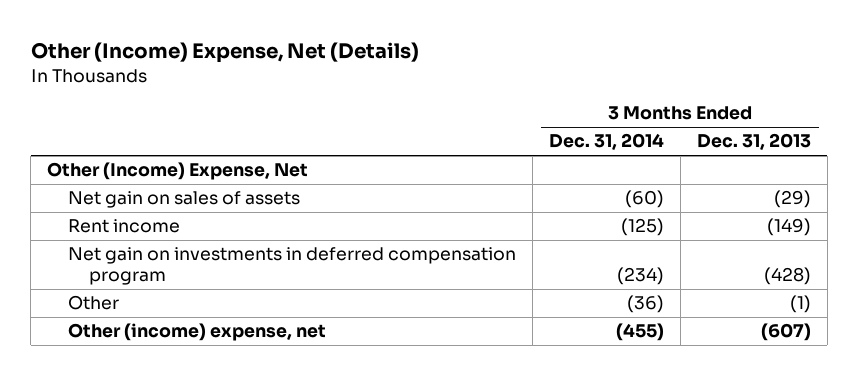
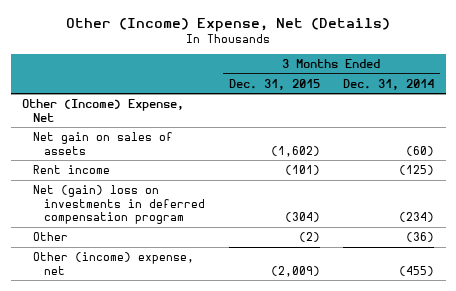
[696,133,811,151] Dec. 31, 2013 -> none
none -> [228,78,320,90] Dec. 31, 2015
[68,247,517,286] Net gain on investments in deferred compensation program -> [33,185,206,225] Net (gain) loss on investments in deferred compensation program

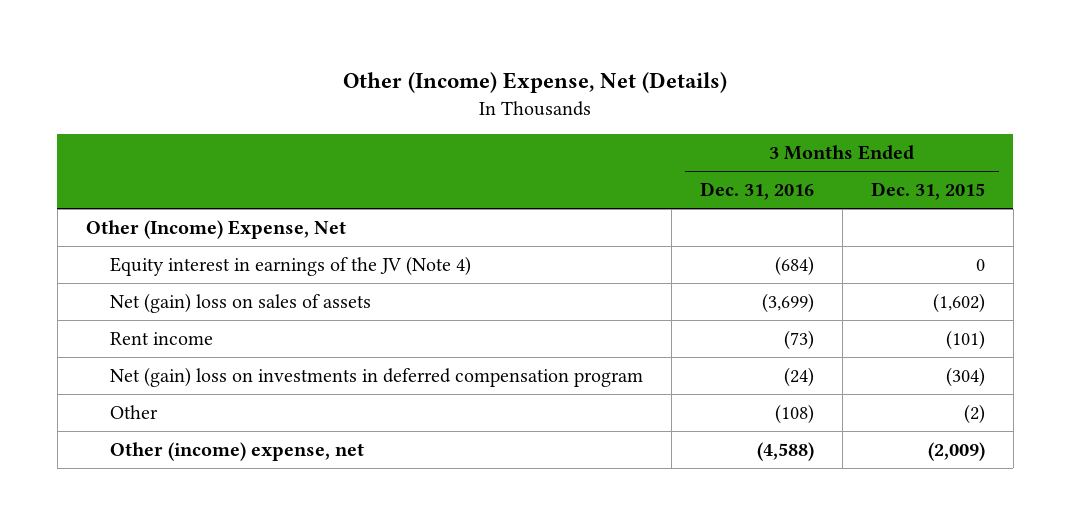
[342,78,434,90] Dec. 31, 2014 -> none
none -> [699,182,814,201] Dec. 31, 2016
none -> [109,255,471,276] Equity interest in earnings of the JV (Note 4)
[33,132,174,155] Net gain on sales of assets -> [109,292,371,313] Net (gain) loss on sales of assets

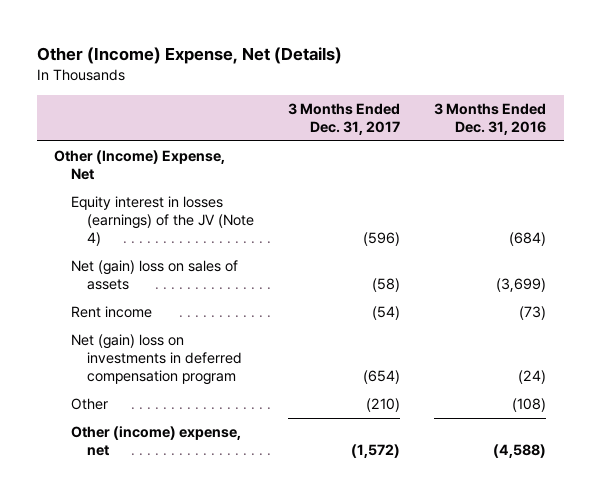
[870,182,985,201] Dec. 31, 2015 -> none
none -> [288,102,401,136] 3 Months Ended Dec. 31, 2017
[109,255,471,276] Equity interest in earnings of the JV (Note 4) -> [70,195,255,247] Equity interest in losses (earnings) of the JV (Note 4)

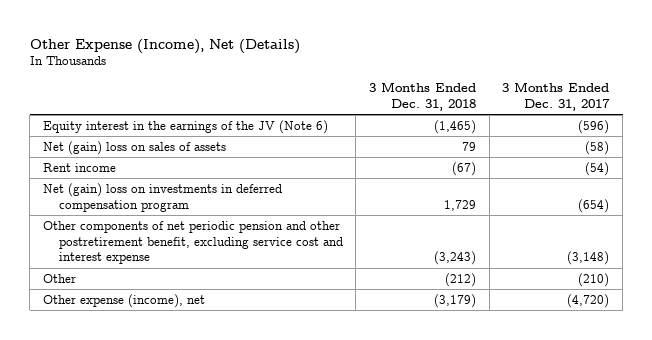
[37,47,343,65] Other (Income) Expense, Net (Details) -> [29,38,300,54] Other Expense (Income), Net (Details)
[434,102,547,136] 3 Months Ended Dec. 31, 2016 -> none
none -> [369,82,477,112] 3 Months Ended Dec. 31, 2018
[54,149,226,181] Other (Income) Expense, Net -> none
[70,195,255,247] Equity interest in losses (earnings) of the JV (Note 4) -> [42,119,328,134] Equity interest in the earnings of the JV (Note 6)
none -> [42,220,343,265] Other components of net periodic pension and other postretirement benefit, excluding service cost and interest expense
[70,425,241,457] Other (income) expense, net -> [42,293,205,308] Other expense (income), net
[351,444,401,459] (1,572) -> [567,293,610,308] (4,720)

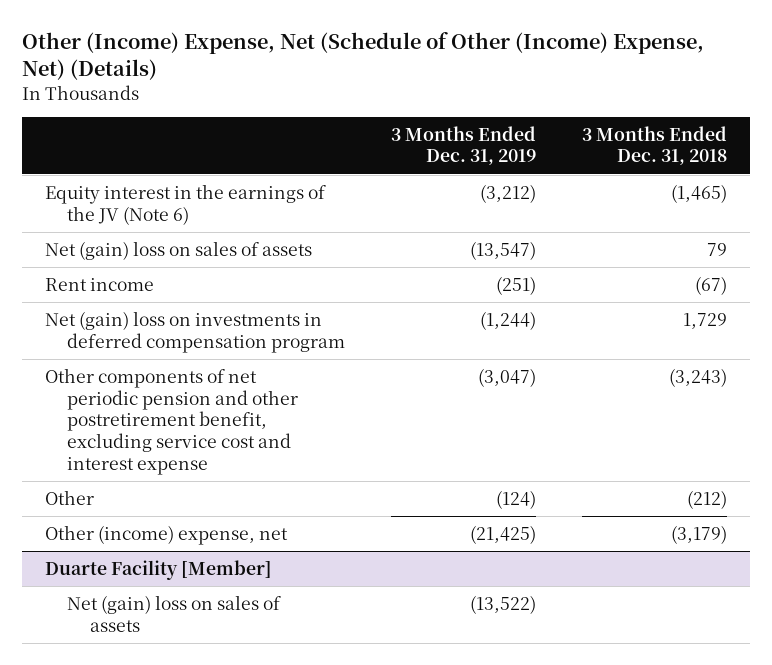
[29,38,300,54] Other Expense (Income), Net (Details) -> [21,31,704,80] Other (Income) Expense, Net (Schedule of Other (Income) Expense, Net) (Details)
[502,82,611,112] 3 Months Ended Dec. 31, 2017 -> none
none -> [391,125,537,166] 3 Months Ended Dec. 31, 2019
[42,293,205,308] Other expense (income), net -> [44,524,288,545] Other (income) expense, net
none -> [44,559,272,580] Duarte Facility [Member]
none -> [67,594,282,632] Net (gain) loss on sales of assets

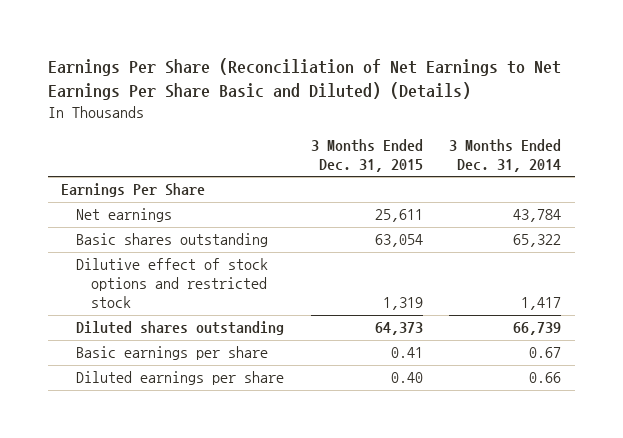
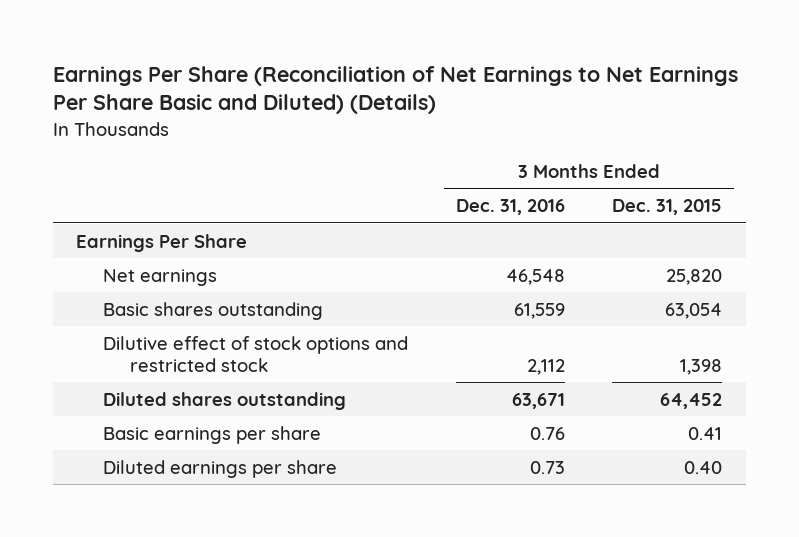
[449,138,562,172] 3 Months Ended Dec. 31, 2014 -> none
none -> [455,199,565,216] Dec. 31, 2016
[374,209,423,223] 25,611 -> [666,268,723,285] 25,820
[382,297,423,311] 1,319 -> [680,358,723,375] 1,398
[374,322,423,336] 64,373 -> [660,392,723,409] 64,452

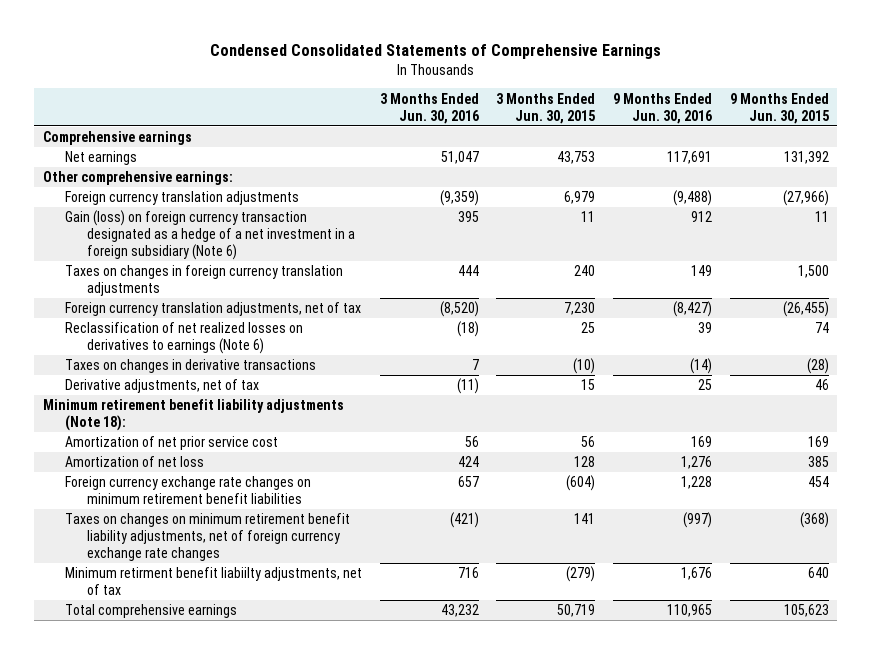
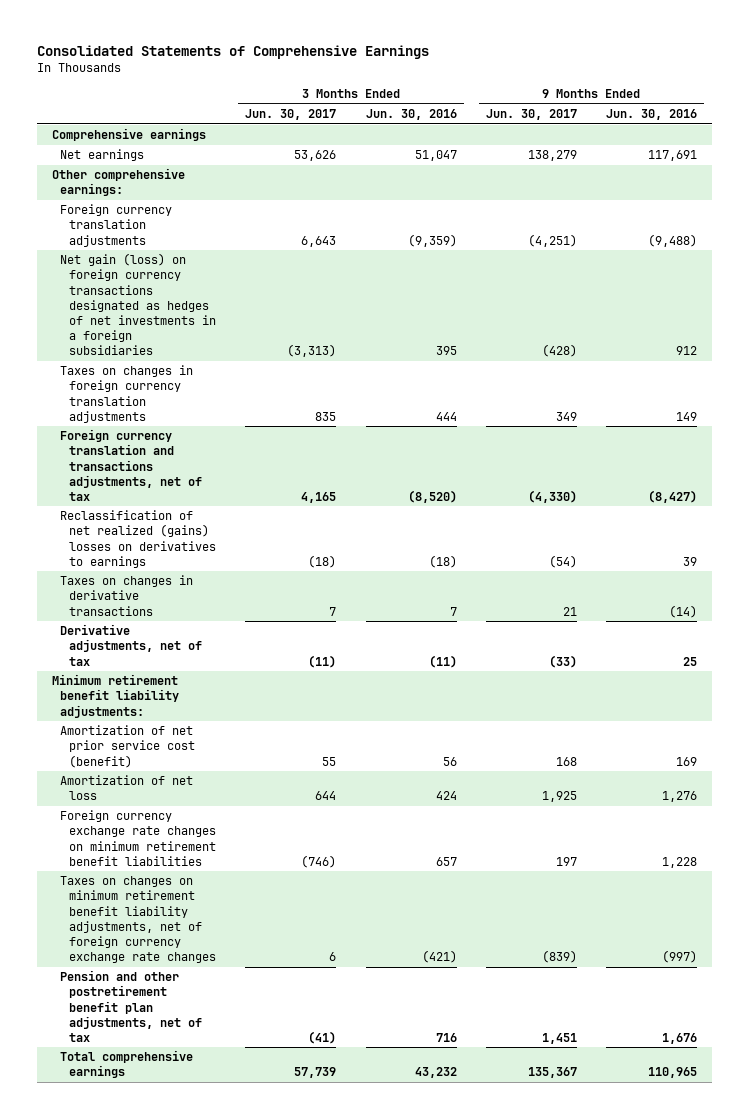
[209,43,661,59] Condensed Consolidated Statements of Comprehensive Earnings -> [37,44,430,59] Consolidated Statements of Comprehensive Earnings
[496,92,596,124] 3 Months Ended Jun. 30, 2015 -> none
[729,92,829,124] 9 Months Ended Jun. 30, 2015 -> none
none -> [245,109,337,121] Jun. 30, 2017
none -> [485,109,577,121] Jun. 30, 2017
[65,210,356,261] Gain (loss) on foreign currency transaction designated as a hedge of a net investment in a foreign subsidiary (Note 6) -> [60,253,217,356] Net gain (loss) on foreign currency transactions designated as hedges of net investments in a foreign subsidiaries
[65,302,362,317] Foreign currency translation adjustments, net of tax -> [60,429,203,501] Foreign currency translation and transactions adjustments, net of tax
[65,322,304,355] Reclassification of net realized losses on derivatives to earnings (Note 6) -> [60,510,217,568] Reclassification of net realized (gains) losses on derivatives to earnings
[42,399,344,432] Minimum retirement benefit liability adjustments (Note 18): -> [51,674,180,718] Minimum retirement benefit liability adjustments:
[65,436,279,451] Amortization of net prior service cost -> [60,725,196,768] Amortization of net prior service cost (benefit)
[65,567,363,596] Minimum retirment benefit liabiilty adjustments, net of tax -> [60,970,203,1042] Pension and other postretirement benefit plan adjustments, net of tax

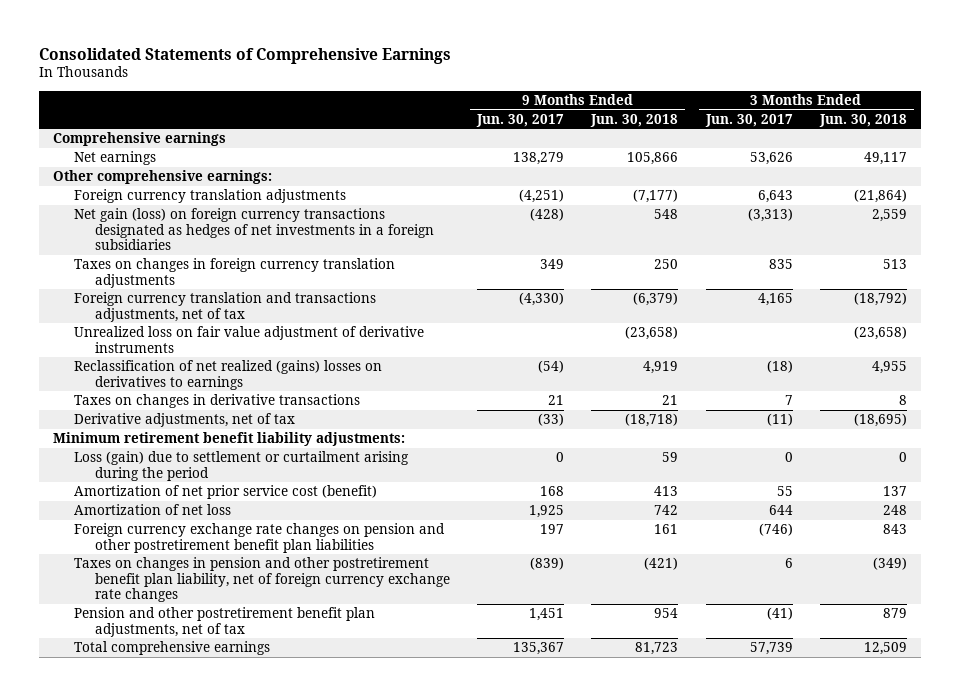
[365,109,457,121] Jun. 30, 2016 -> none
[606,109,698,121] Jun. 30, 2016 -> none
none -> [590,113,679,127] Jun. 30, 2018
none -> [818,113,907,127] Jun. 30, 2018
none -> [73,326,424,353] Unrealized loss on fair value adjustment of derivative instruments
none -> [73,451,409,481] Loss (gain) due to settlement or curtailment arising during the period
[60,810,217,866] Foreign currency exchange rate changes on minimum retirement benefit liabilities -> [73,523,445,553] Foreign currency exchange rate changes on pension and other postretirement benefit plan liabilities
[60,876,217,963] Taxes on changes on minimum retirement benefit liability adjustments, net of foreign currency exchange rate changes -> [73,557,450,602] Taxes on changes in pension and other postretirement benefit plan liability, net of foreign currency exchange rate changes

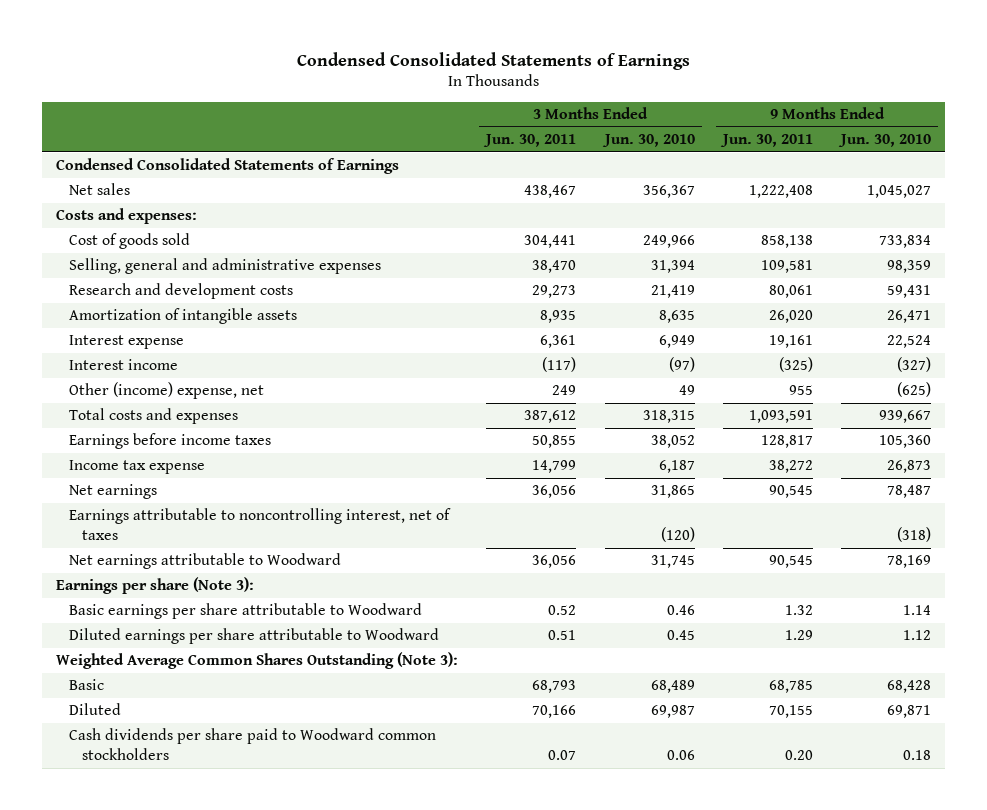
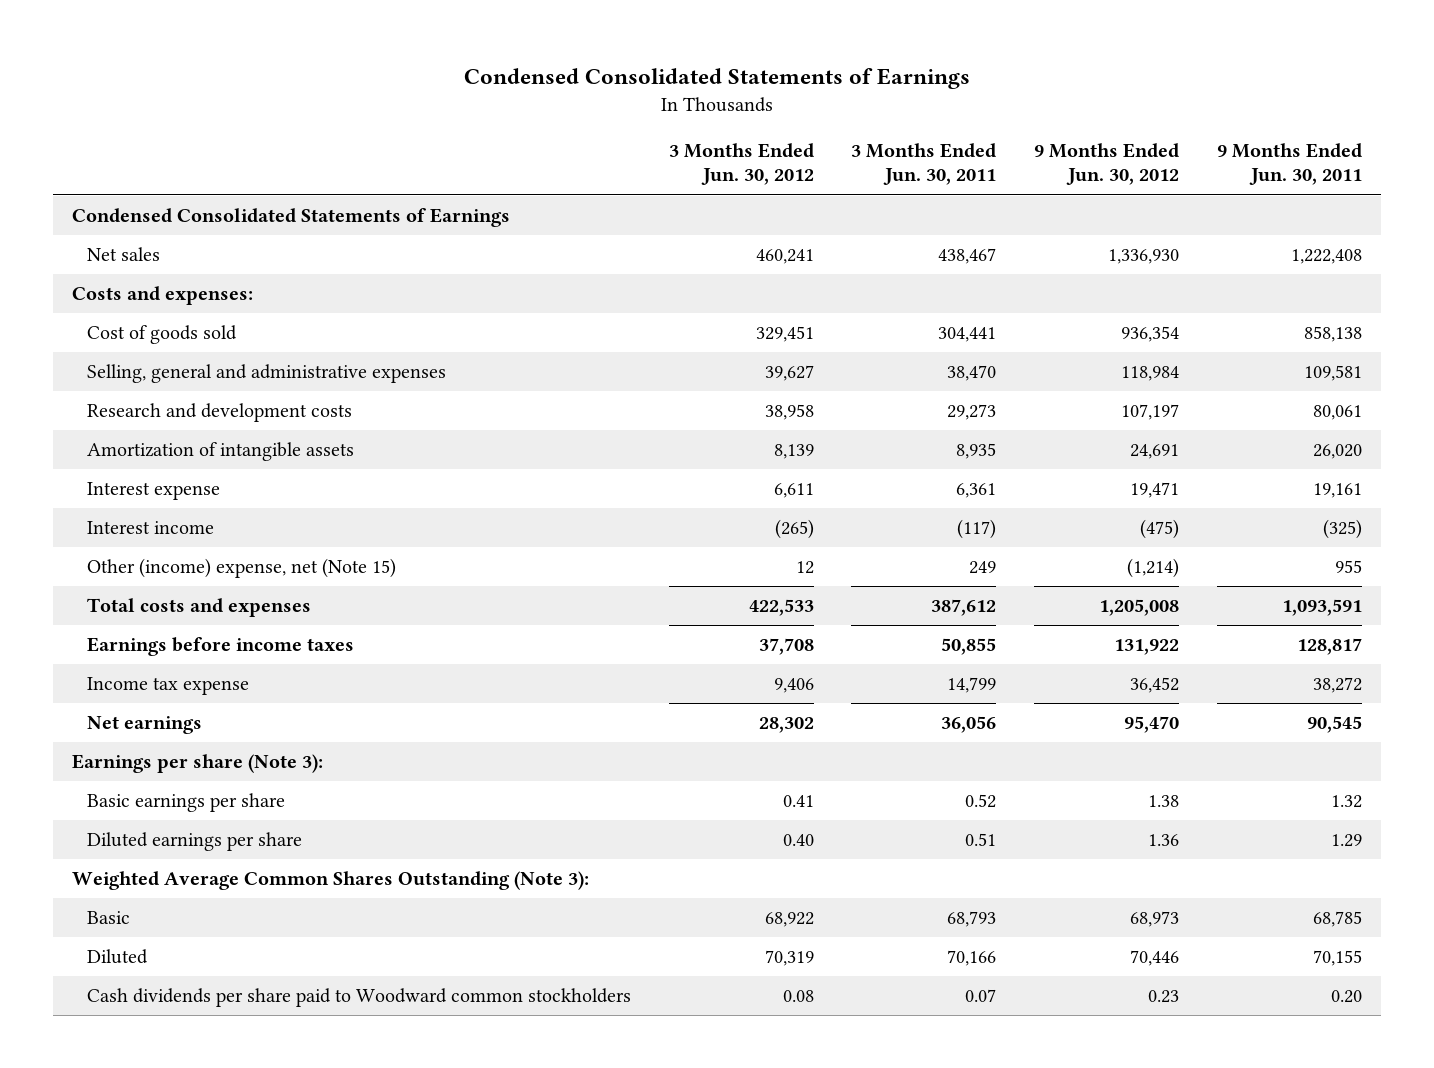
[601,134,695,148] Jun. 30, 2010 -> none
[838,134,932,148] Jun. 30, 2010 -> none
none -> [668,143,814,186] 3 Months Ended Jun. 30, 2012
none -> [1034,143,1180,186] 9 Months Ended Jun. 30, 2012
[69,382,265,400] Other (income) expense, net -> [86,558,396,579] Other (income) expense, net (Note 15)
[69,508,452,541] Earnings attributable to noncontrolling interest, net of taxes -> none
[69,553,342,570] Net earnings attributable to Woodward -> none
[69,603,423,620] Basic earnings per share attributable to Woodward -> [86,793,285,813] Basic earnings per share
[69,628,440,645] Diluted earnings per share attributable to Woodward -> [86,832,302,852] Diluted earnings per share

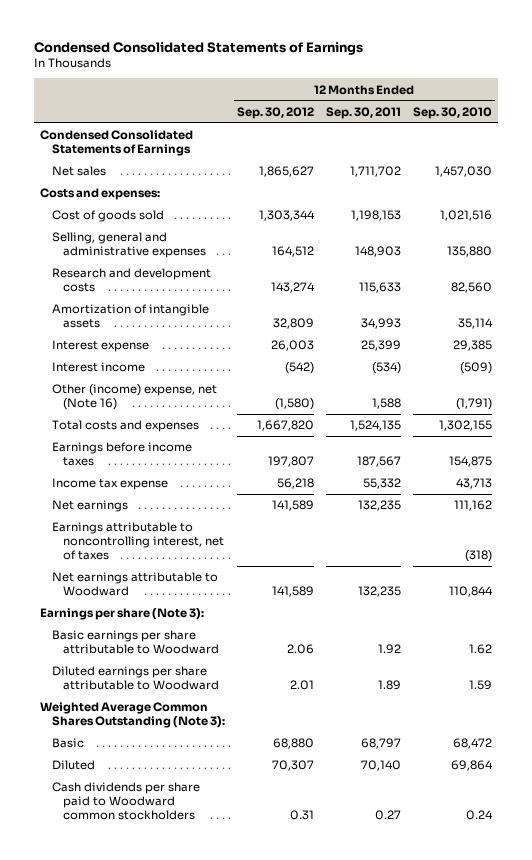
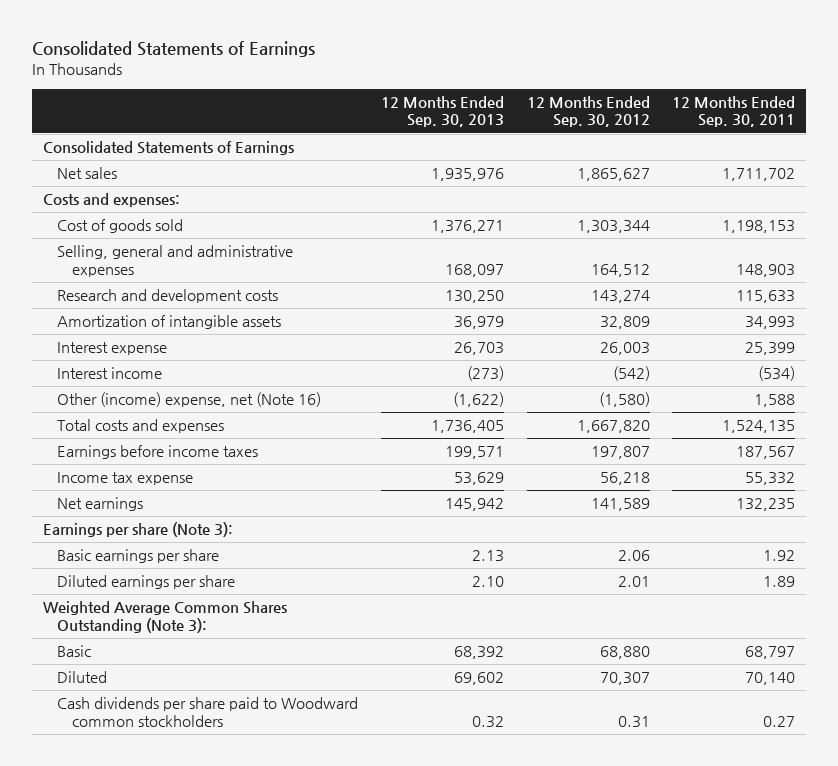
[34,41,364,55] Condensed Consolidated Statements of Earnings -> [31,41,315,58] Consolidated Statements of Earnings
[412,106,492,119] Sep. 30, 2010 -> none
none -> [380,96,504,128] 12 Months Ended Sep. 30, 2013
[40,130,194,157] Condensed Consolidated Statements of Earnings -> [42,141,294,156] Consolidated Statements of Earnings
[51,522,225,561] Earnings attributable to noncontrolling interest, net of taxes -> none
[51,572,218,597] Net earnings attributable to Woodward -> none
[51,630,220,655] Basic earnings per share attributable to Woodward -> [57,549,220,564] Basic earnings per share
[51,666,220,691] Diluted earnings per share attributable to Woodward -> [57,575,236,590] Diluted earnings per share

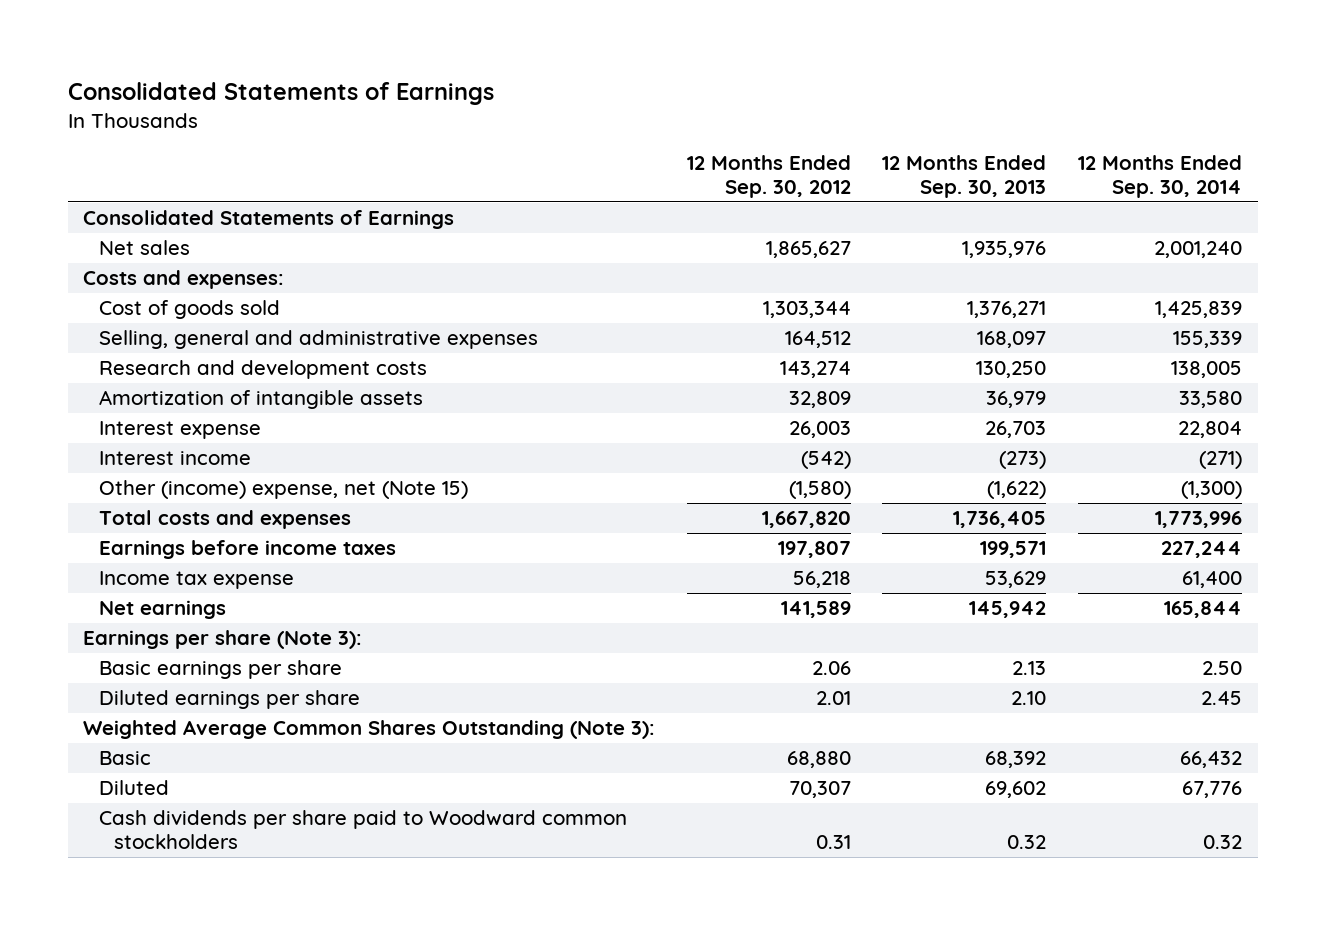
[672,96,796,128] 12 Months Ended Sep. 30, 2011 -> none
none -> [1077,155,1242,199] 12 Months Ended Sep. 30, 2014
[57,392,322,408] Other (income) expense, net (Note 16) -> [98,480,468,500] Other (income) expense, net (Note 15)

